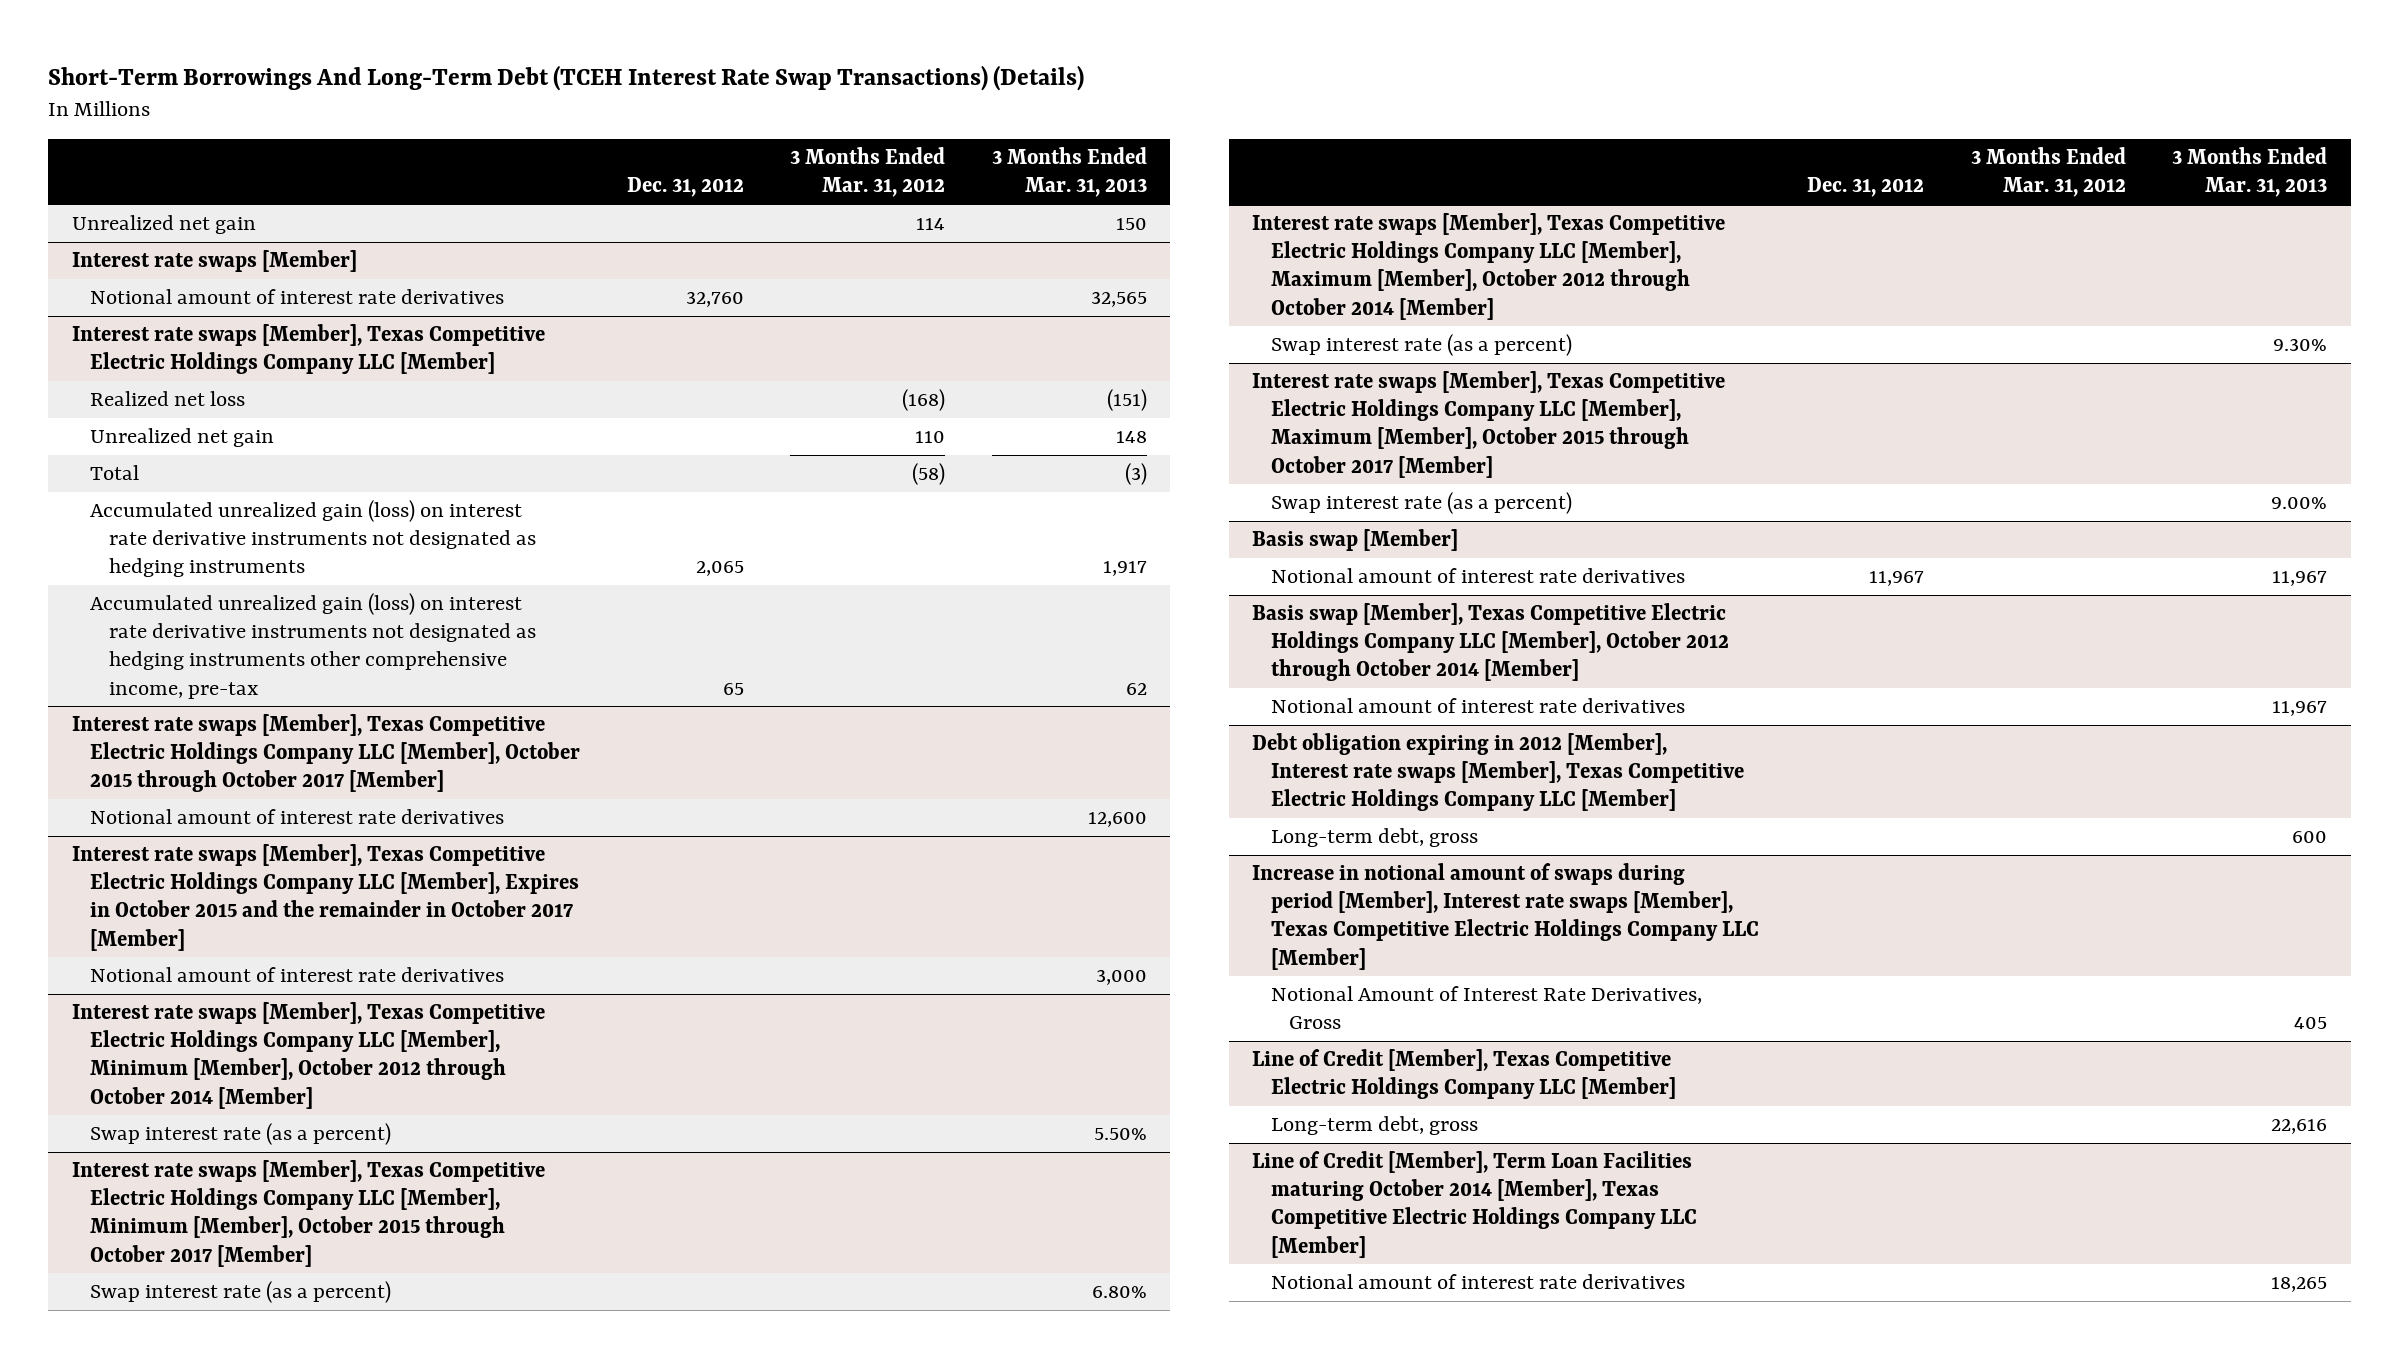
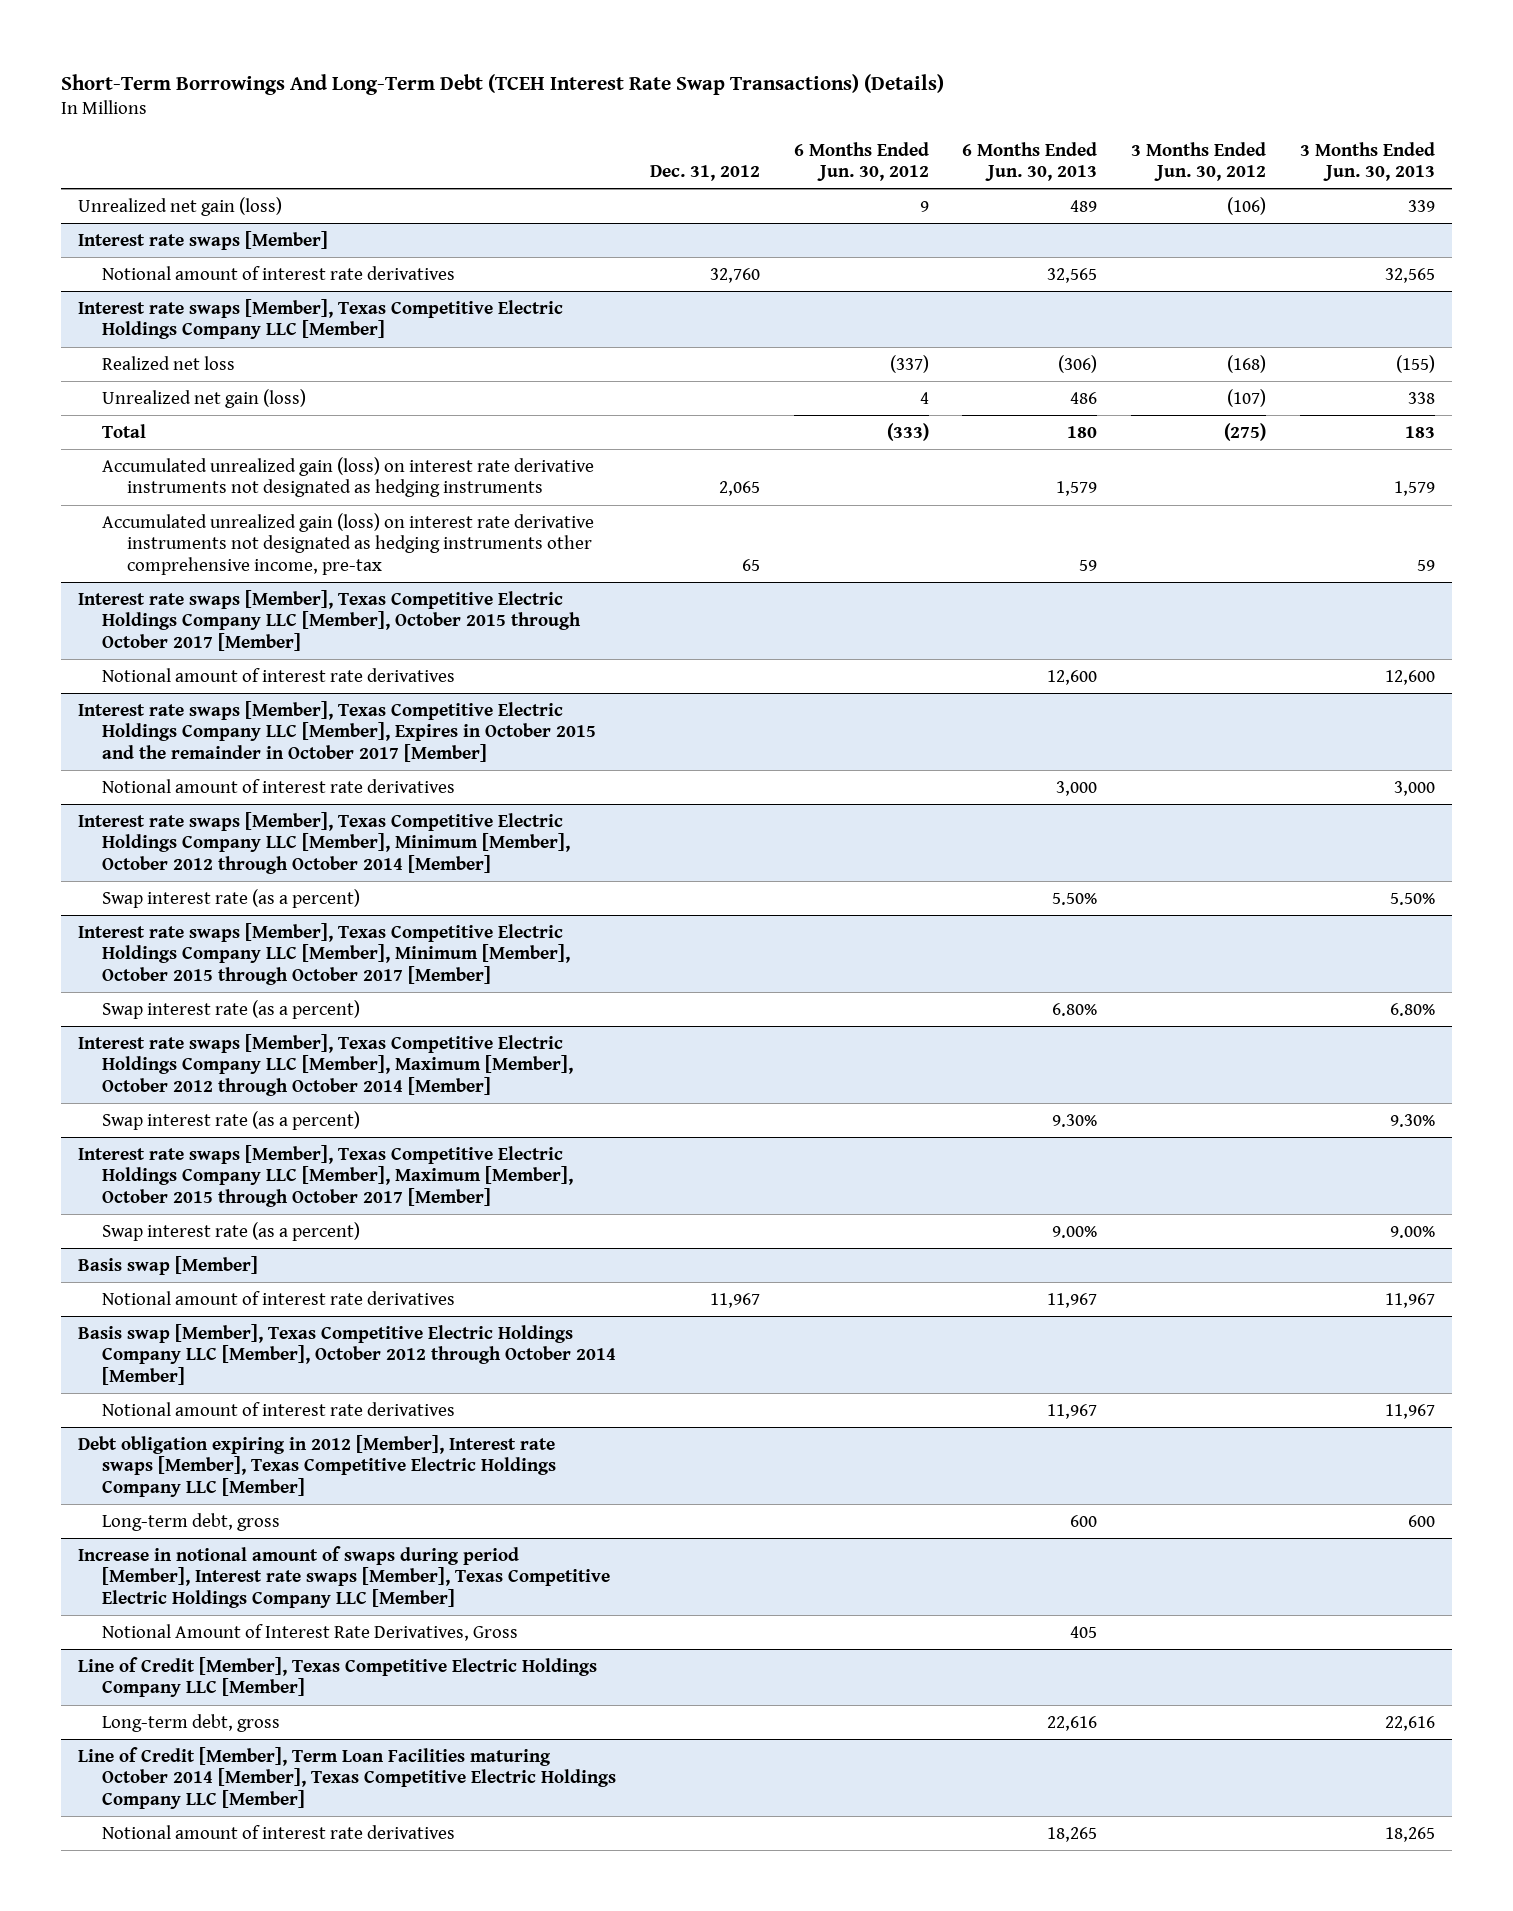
[790,147,946,198] 3 Months Ended Mar. 31, 2012 -> none
[992,147,1148,198] 3 Months Ended Mar. 31, 2013 -> none
none -> [793,141,929,181] 6 Months Ended Jun. 30, 2012
none -> [962,141,1098,181] 6 Months Ended Jun. 30, 2013
none -> [1131,141,1267,181] 3 Months Ended Jun. 30, 2012
none -> [1300,141,1436,181] 3 Months Ended Jun. 30, 2013
[71,214,256,234] Unrealized net gain -> [77,196,282,216] Unrealized net gain (loss)
[90,427,275,447] Unrealized net gain -> [102,388,307,408] Unrealized net gain (loss)

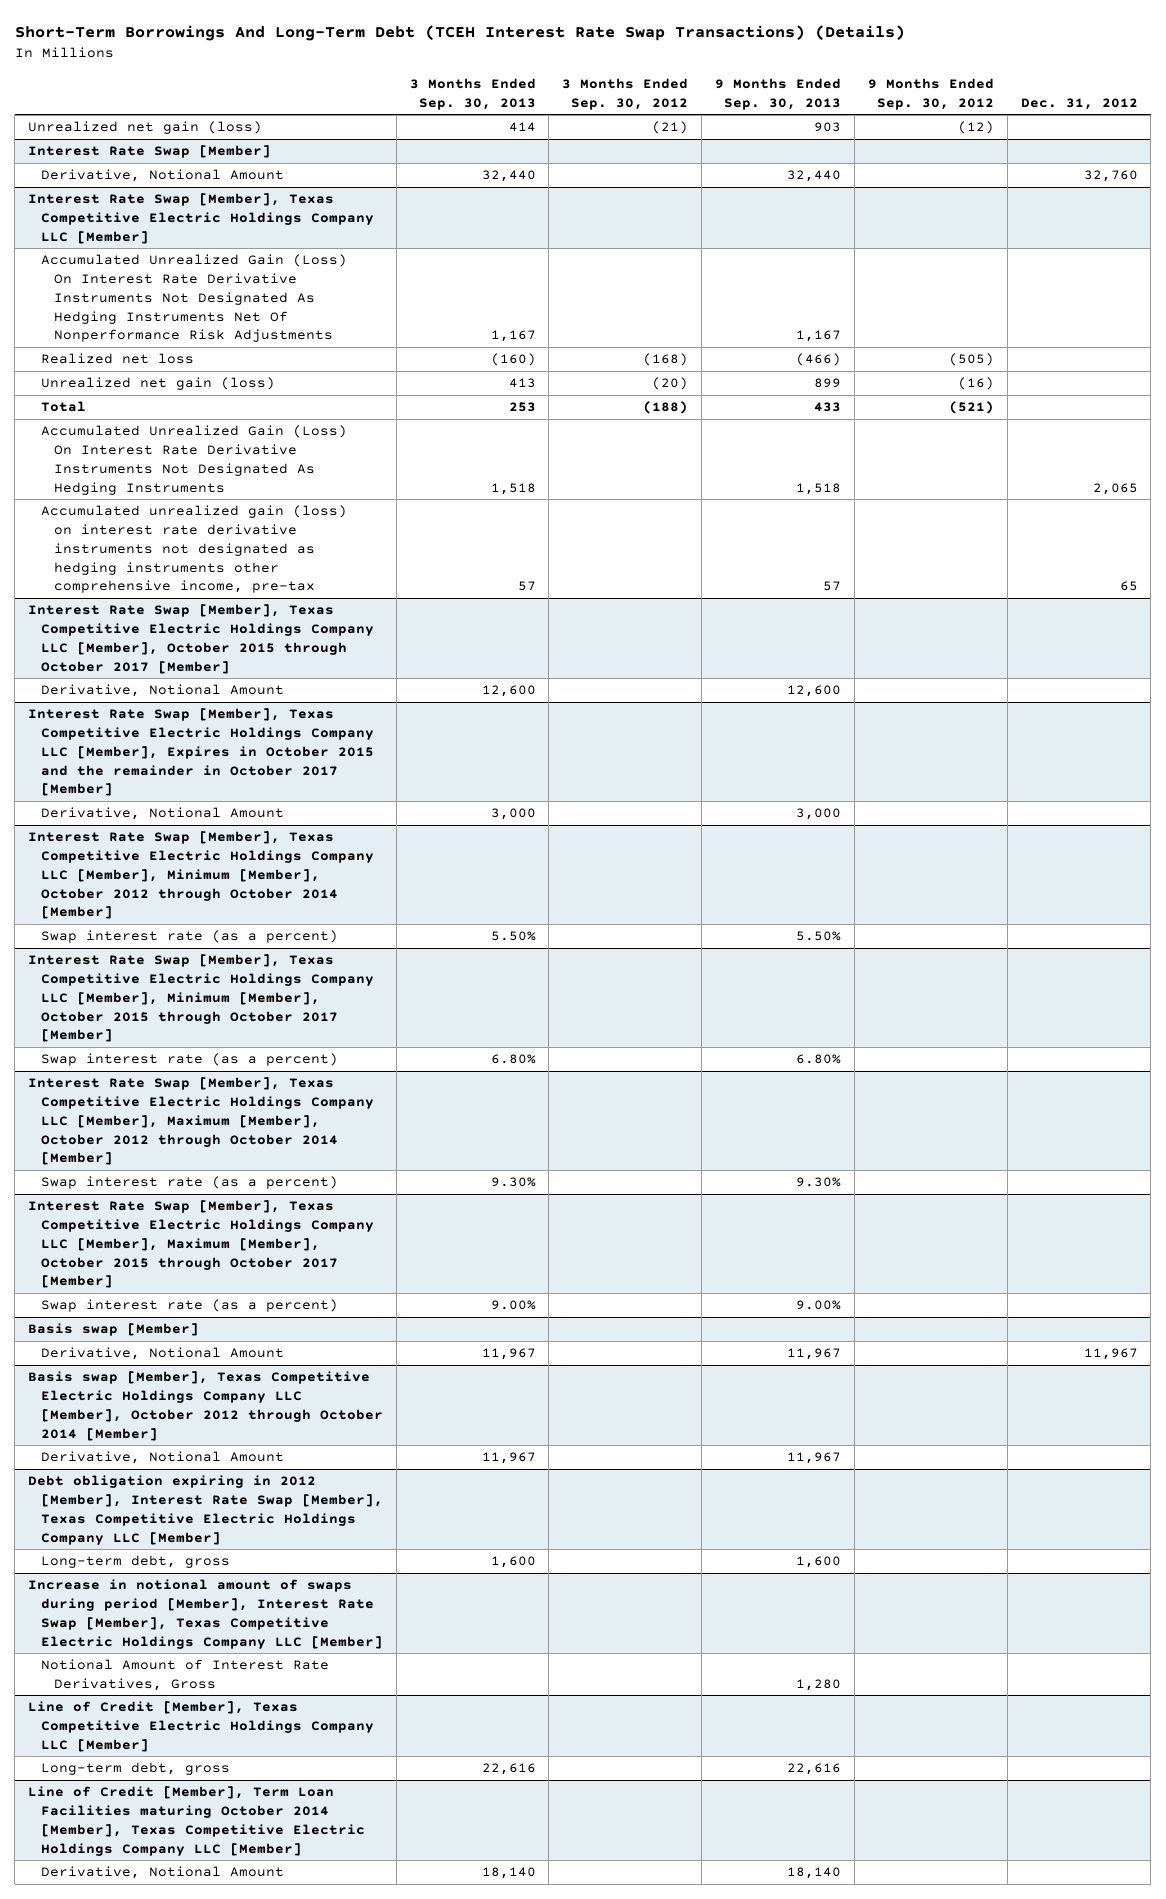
[793,141,929,181] 6 Months Ended Jun. 30, 2012 -> none
[962,141,1098,181] 6 Months Ended Jun. 30, 2013 -> none
[1131,141,1267,181] 3 Months Ended Jun. 30, 2012 -> none
[1300,141,1436,181] 3 Months Ended Jun. 30, 2013 -> none
none -> [409,77,536,110] 3 Months Ended Sep. 30, 2013
none -> [562,77,689,110] 3 Months Ended Sep. 30, 2012
none -> [715,77,842,110] 9 Months Ended Sep. 30, 2013
none -> [867,77,994,110] 9 Months Ended Sep. 30, 2012
[77,230,328,250] Interest rate swaps [Member] -> [28,145,272,159] Interest Rate Swap [Member]
[102,265,456,280] Notional amount of interest rate derivatives -> [40,169,284,183] Derivative, Notional Amount
[77,298,563,340] Interest rate swaps [Member], Texas Competitive Electric Holdings Company LLC [Member] -> [28,193,374,244] Interest Rate Swap [Member], Texas Competitive Electric Holdings Company LLC [Member]
none -> [40,254,347,343] Accumulated Unrealized Gain (Loss) On Interest Rate Derivative Instruments Not Designated As Hedging Instruments Net Of Nonperformance Risk Adjustments
[102,456,595,498] Accumulated unrealized gain (loss) on interest rate derivative instruments not designated as hedging instruments -> [40,425,347,495] Accumulated Unrealized Gain (Loss) On Interest Rate Derivative Instruments Not Designated As Hedging Instruments
[102,667,456,682] Notional amount of interest rate derivatives -> none
[102,778,456,793] Notional amount of interest rate derivatives -> none
[77,589,582,651] Interest rate swaps [Member], Texas Competitive Electric Holdings Company LLC [Member], October 2015 through October 2017 [Member] -> [28,604,374,674] Interest Rate Swap [Member], Texas Competitive Electric Holdings Company LLC [Member], October 2015 through October 2017 [Member]
none -> [40,684,284,698] Derivative, Notional Amount
[77,700,597,762] Interest rate swaps [Member], Texas Competitive Electric Holdings Company LLC [Member], Expires in October 2015 and the remainder in October 2017 [Member] -> [28,708,374,797] Interest Rate Swap [Member], Texas Competitive Electric Holdings Company LLC [Member], Expires in October 2015 and the remainder in October 2017 [Member]
none -> [40,807,284,821] Derivative, Notional Amount
[77,811,571,874] Interest rate swaps [Member], Texas Competitive Electric Holdings Company LLC [Member], Minimum [Member], October 2012 through October 2014 [Member] -> [28,831,374,920] Interest Rate Swap [Member], Texas Competitive Electric Holdings Company LLC [Member], Minimum [Member], October 2012 through October 2014 [Member]
[77,922,571,985] Interest rate swaps [Member], Texas Competitive Electric Holdings Company LLC [Member], Minimum [Member], October 2015 through October 2017 [Member] -> [28,954,374,1043] Interest Rate Swap [Member], Texas Competitive Electric Holdings Company LLC [Member], Minimum [Member], October 2015 through October 2017 [Member]
[77,1033,574,1096] Interest rate swaps [Member], Texas Competitive Electric Holdings Company LLC [Member], Maximum [Member], October 2012 through October 2014 [Member] -> [28,1077,374,1166] Interest Rate Swap [Member], Texas Competitive Electric Holdings Company LLC [Member], Maximum [Member], October 2012 through October 2014 [Member]
[77,1144,574,1207] Interest rate swaps [Member], Texas Competitive Electric Holdings Company LLC [Member], Maximum [Member], October 2015 through October 2017 [Member] -> [28,1200,374,1289] Interest Rate Swap [Member], Texas Competitive Electric Holdings Company LLC [Member], Maximum [Member], October 2015 through October 2017 [Member]
[102,1290,456,1305] Notional amount of interest rate derivatives -> [40,1347,284,1361] Derivative, Notional Amount
[102,1401,456,1416] Notional amount of interest rate derivatives -> none
none -> [40,1451,284,1465] Derivative, Notional Amount
[77,1434,557,1497] Debt obligation expiring in 2012 [Member], Interest rate swaps [Member], Texas Competitive Electric Holdings Company LLC [Member] -> [28,1475,383,1545] Debt obligation expiring in 2012 [Member], Interest Rate Swap [Member], Texas Competitive Electric Holdings Company LLC [Member]
[77,1545,611,1608] Increase in notional amount of swaps during period [Member], Interest rate swaps [Member], Texas Competitive Electric Holdings Company LLC [Member] -> [28,1579,383,1649] Increase in notional amount of swaps during period [Member], Interest Rate Swap [Member], Texas Competitive Electric Holdings Company LLC [Member]
[102,1824,456,1839] Notional amount of interest rate derivatives -> none
none -> [40,1866,284,1880] Derivative, Notional Amount

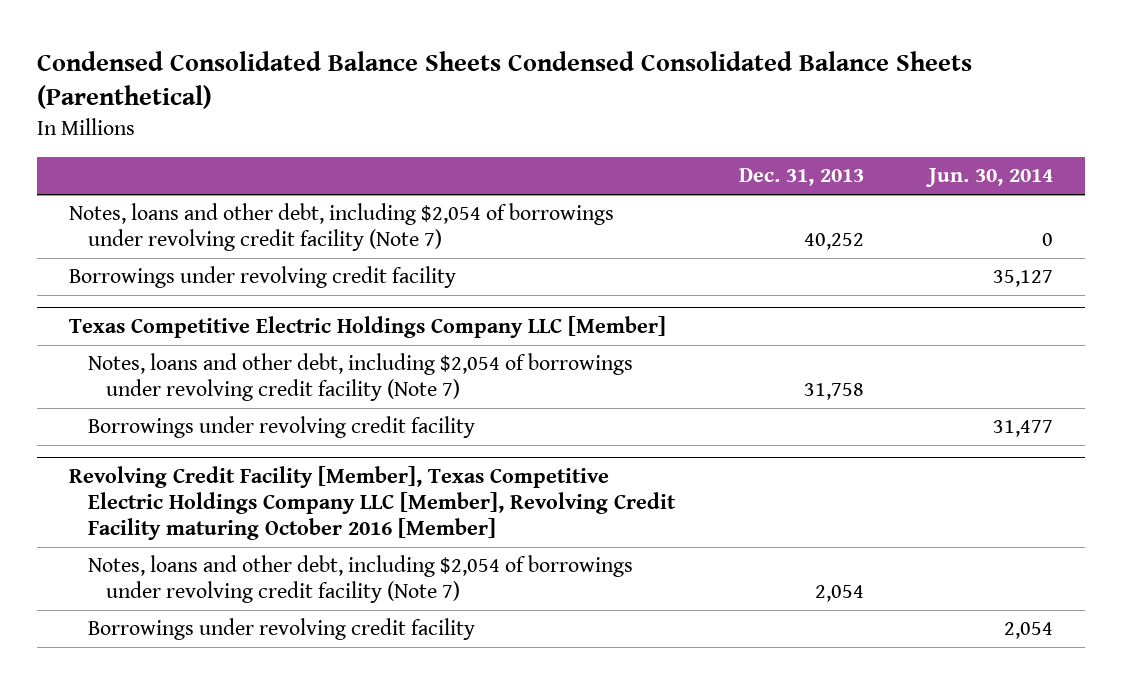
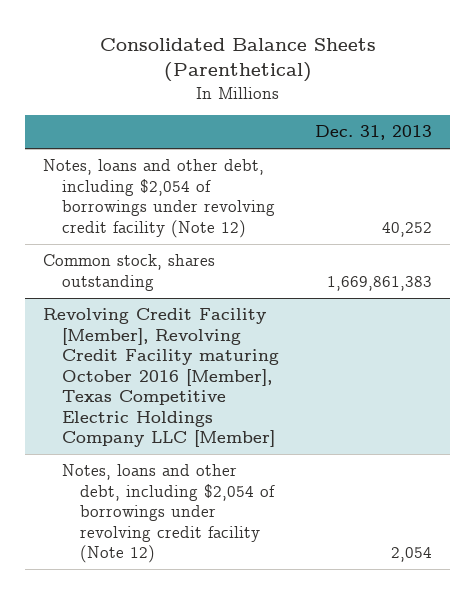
[37,51,973,110] Condensed Consolidated Balance Sheets Condensed Consolidated Balance Sheets (Parenthetical) -> [99,37,376,83] Consolidated Balance Sheets (Parenthetical)
[924,168,1053,188] Jun. 30, 2014 -> none
[69,266,457,289] Borrowings under revolving credit facility -> none
[69,316,667,339] Texas Competitive Electric Holdings Company LLC [Member] -> none
[87,353,633,402] Notes, loans and other debt, including $2,054 of borrowings under revolving credit facility (Note 7) -> none
[87,416,475,439] Borrowings under revolving credit facility -> none
[87,618,475,641] Borrowings under revolving credit facility -> none
[69,203,615,252] Notes, loans and other debt, including $2,054 of borrowings under revolving credit facility (Note 7) -> [43,159,275,238] Notes, loans and other debt, including $2,054 of borrowings under revolving credit facility (Note 12)
none -> [43,254,216,291] Common stock, shares outstanding
[69,466,676,541] Revolving Credit Facility [Member], Texas Competitive Electric Holdings Company LLC [Member], Revolving Credit Facility maturing October 2016 [Member] -> [43,308,279,448] Revolving Credit Facility [Member], Revolving Credit Facility maturing October 2016 [Member], Texas Competitive Electric Holdings Company LLC [Member]
[87,555,633,604] Notes, loans and other debt, including $2,054 of borrowings under revolving credit facility (Note 7) -> [61,464,275,564] Notes, loans and other debt, including $2,054 of borrowings under revolving credit facility (Note 12)

